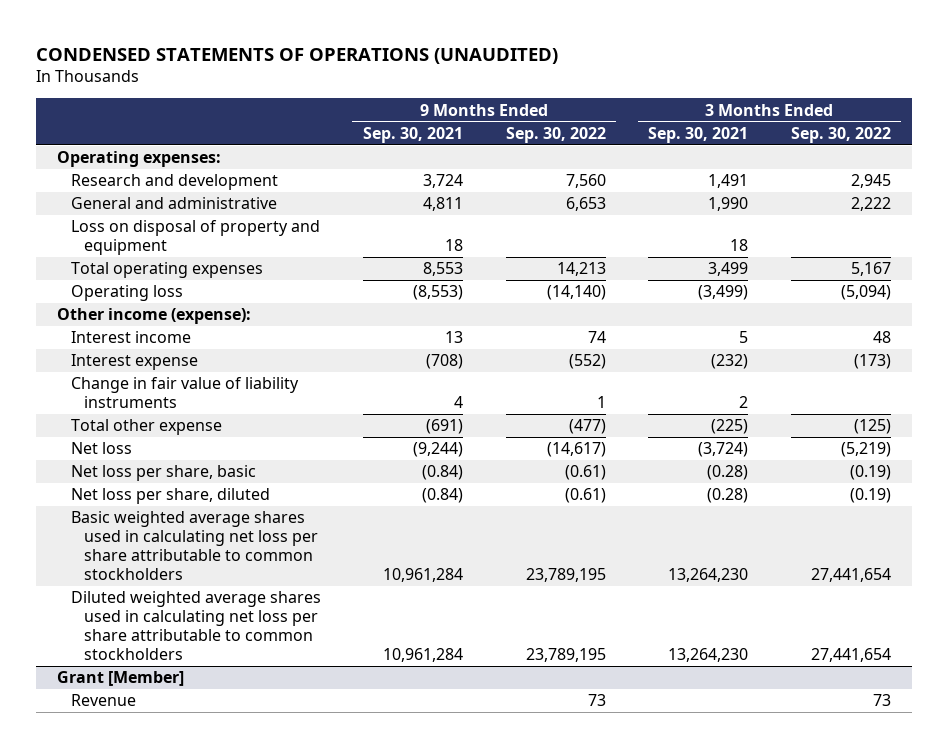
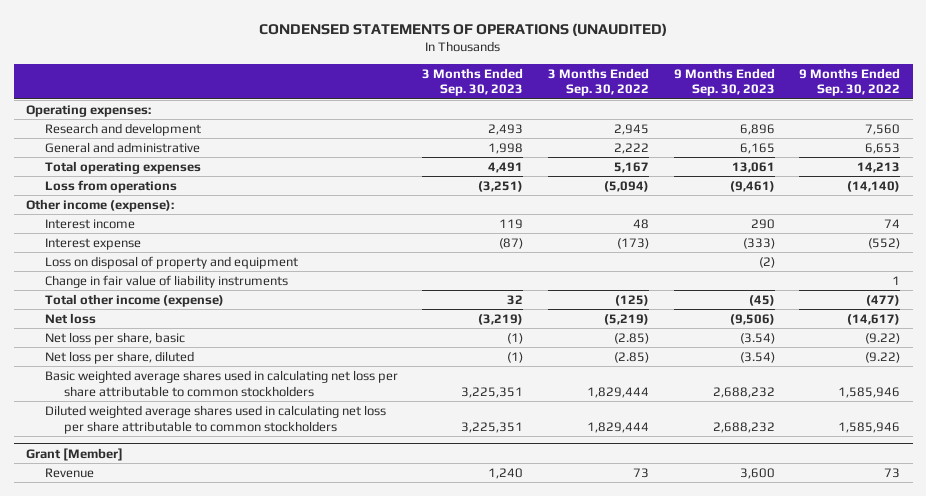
[363,126,464,143] Sep. 30, 2021 -> none
[648,126,749,143] Sep. 30, 2021 -> none
none -> [422,67,524,97] 3 Months Ended Sep. 30, 2023
none -> [673,67,775,97] 9 Months Ended Sep. 30, 2023
[70,285,183,302] Operating loss -> [44,179,177,193] Loss from operations
[70,220,320,256] Loss on disposal of property and equipment -> [44,255,298,269] Loss on disposal of property and equipment
[70,419,222,436] Total other expense -> [44,293,224,307] Total other income (expense)
[564,465,606,481] (0.61) -> [865,332,901,344] (9.22)
[849,465,891,481] (0.19) -> [614,332,650,344] (2.85)
[564,488,606,504] (0.61) -> [865,351,901,363] (9.22)
[849,488,891,504] (0.19) -> [614,351,650,363] (2.85)
[525,567,606,582] 23,789,195 -> [838,386,901,398] 1,585,946
[810,567,891,582] 27,441,654 -> [587,386,650,398] 1,829,444
[525,647,606,662] 23,789,195 -> [838,421,901,433] 1,585,946
[810,647,891,662] 27,441,654 -> [587,421,650,433] 1,829,444

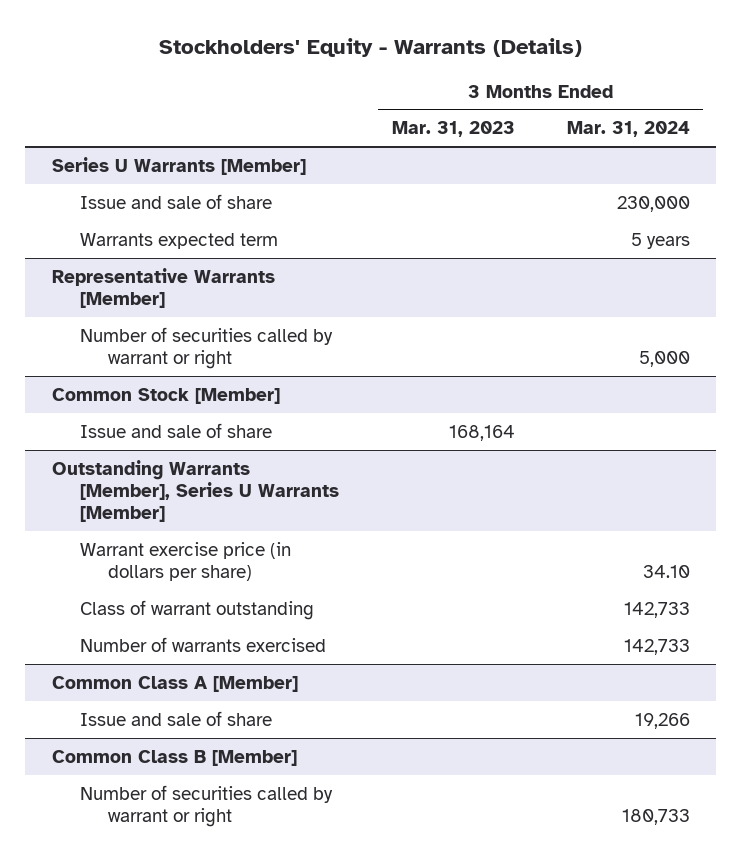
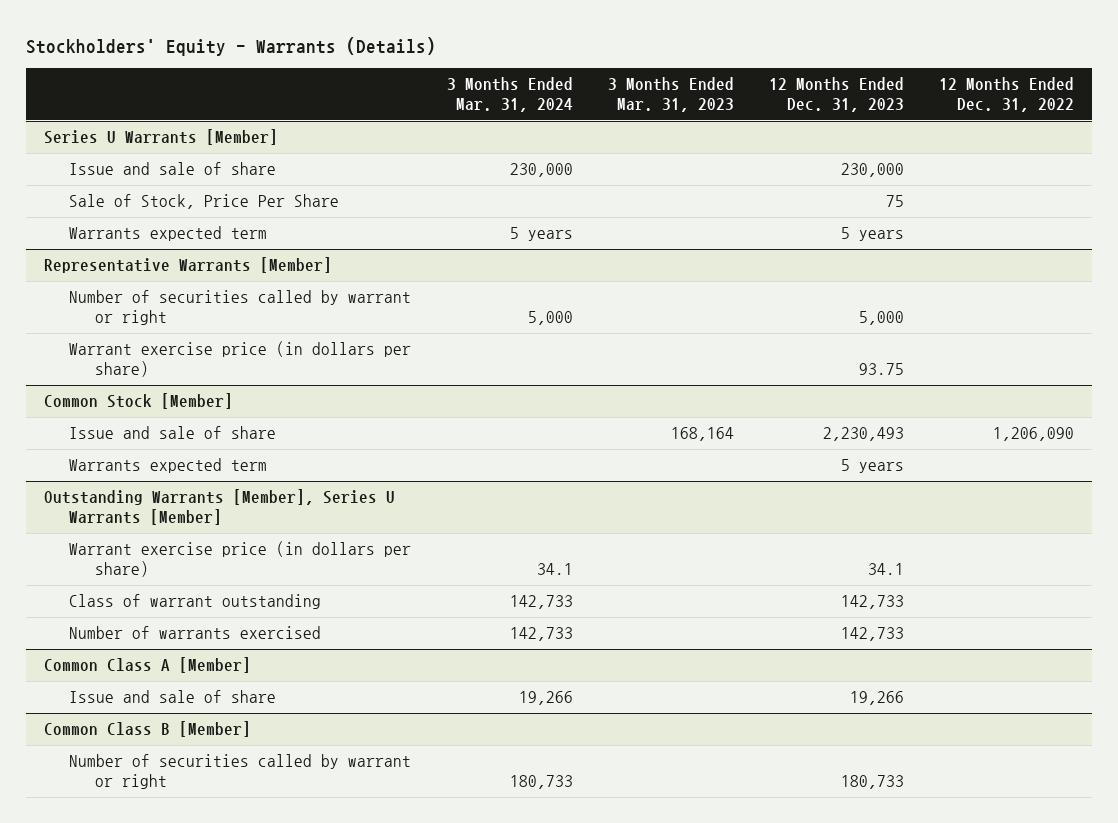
none -> [768,77,904,113] 12 Months Ended Dec. 31, 2023
none -> [938,77,1074,113] 12 Months Ended Dec. 31, 2022
none -> [69,194,340,210] Sale of Stock, Price Per Share
none -> [69,341,412,378] Warrant exercise price (in dollars per share)
none -> [69,458,268,474] Warrants expected term
[643,564,691,578] 34.10 -> [536,563,573,576] 34.1

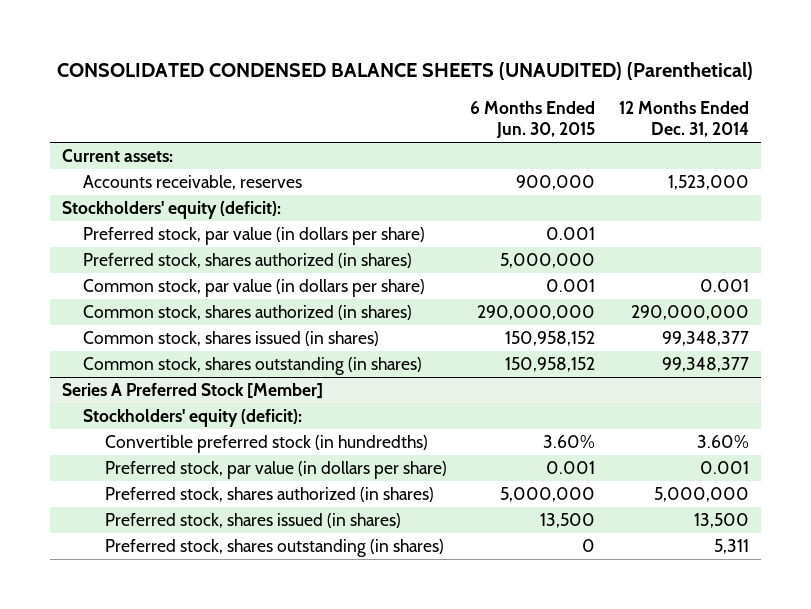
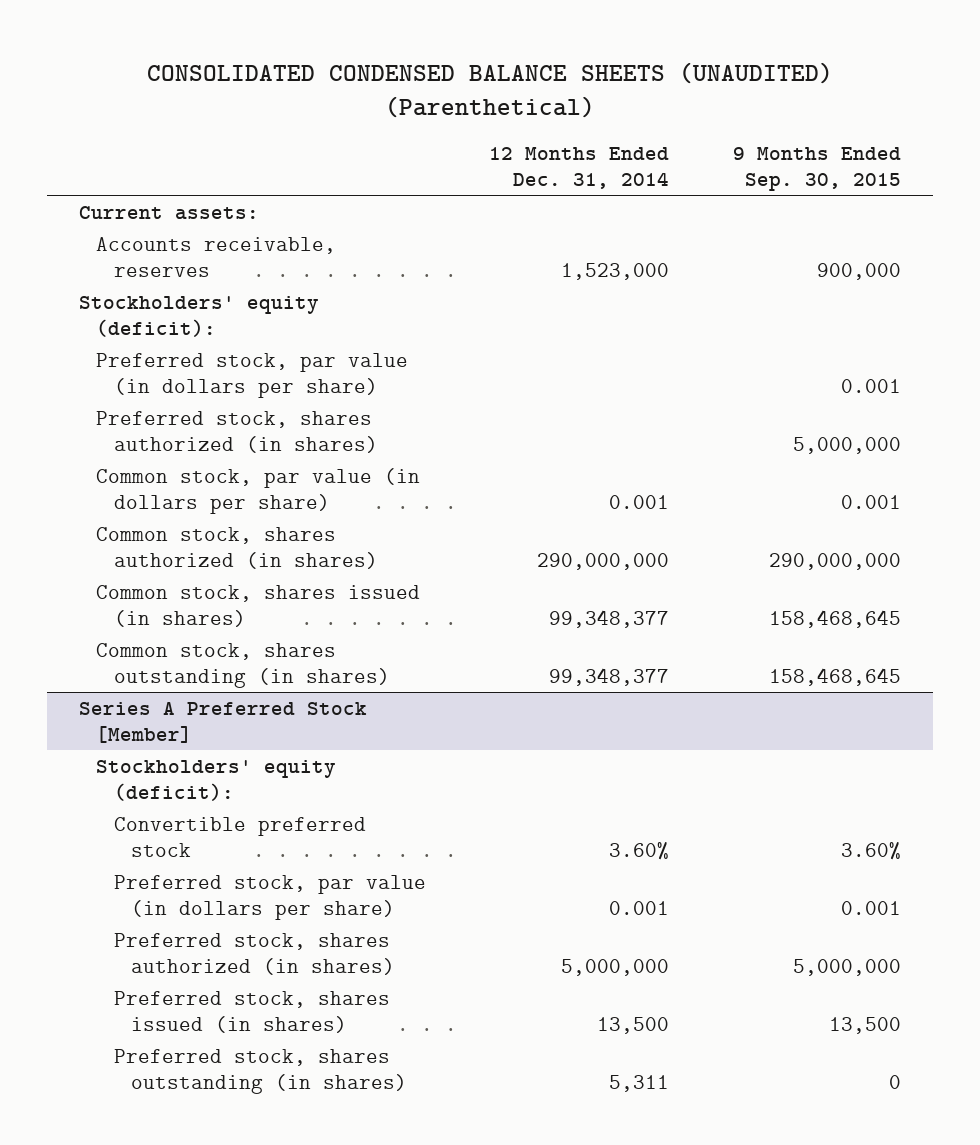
[470,101,596,138] 6 Months Ended Jun. 30, 2015 -> none
none -> [733,147,902,191] 9 Months Ended Sep. 30, 2015
[104,435,428,454] Convertible preferred stock (in hundredths) -> [113,816,366,857] Convertible preferred stock

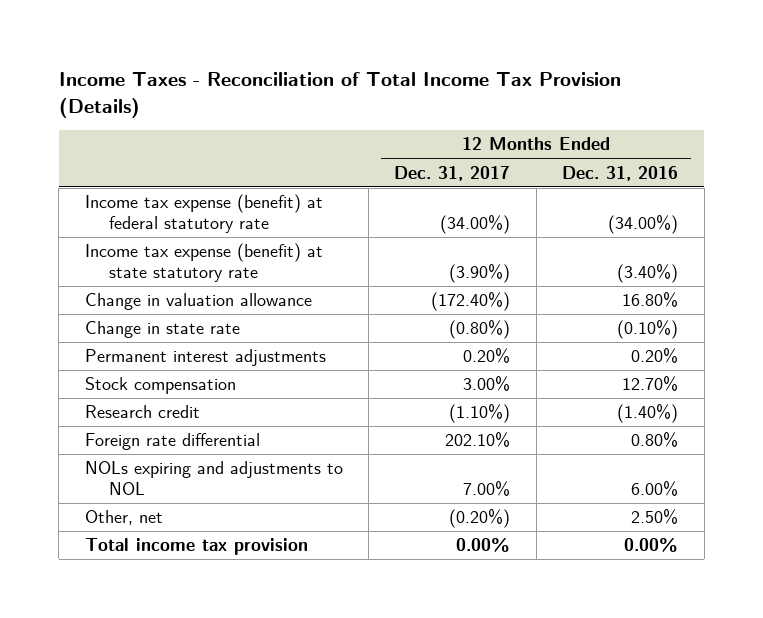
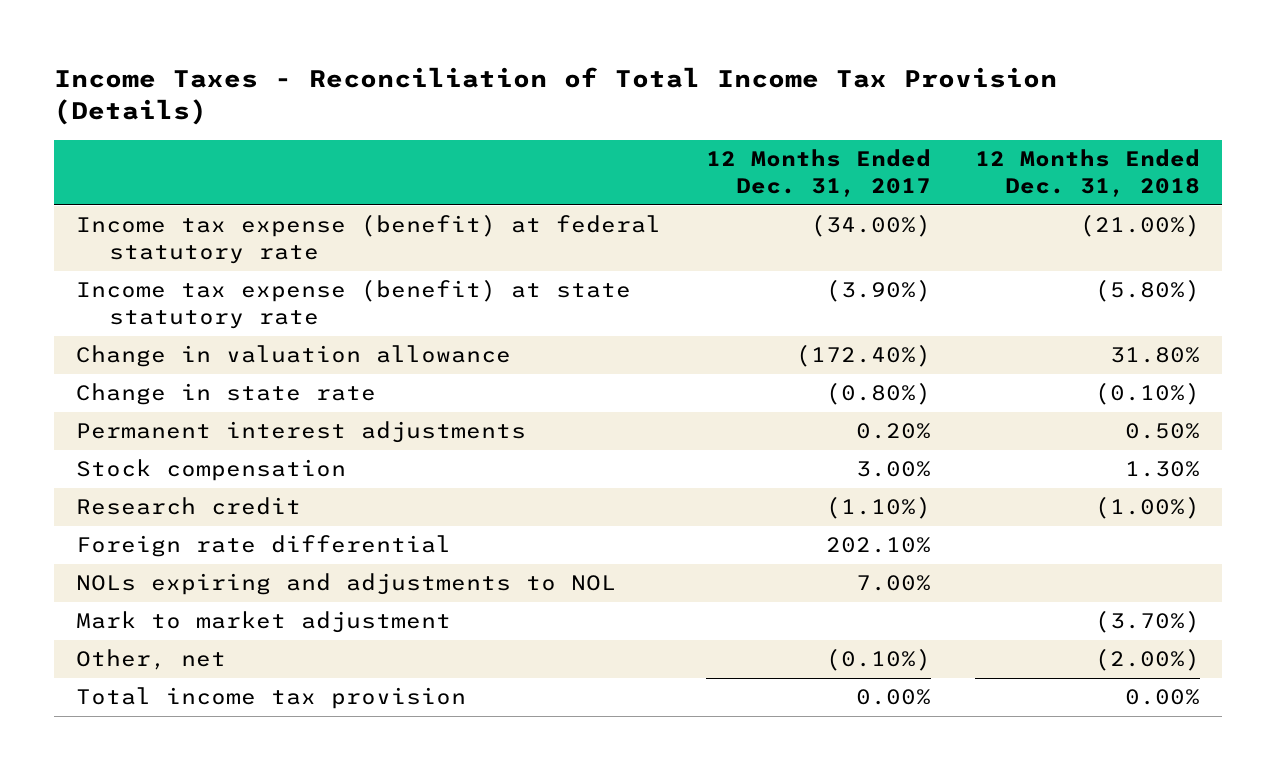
[562,165,679,181] Dec. 31, 2016 -> none
none -> [975,149,1201,198] 12 Months Ended Dec. 31, 2018
none -> [76,611,452,634] Mark to market adjustment
[449,509,511,529] (0.20%) -> [825,648,931,672] (0.10%)

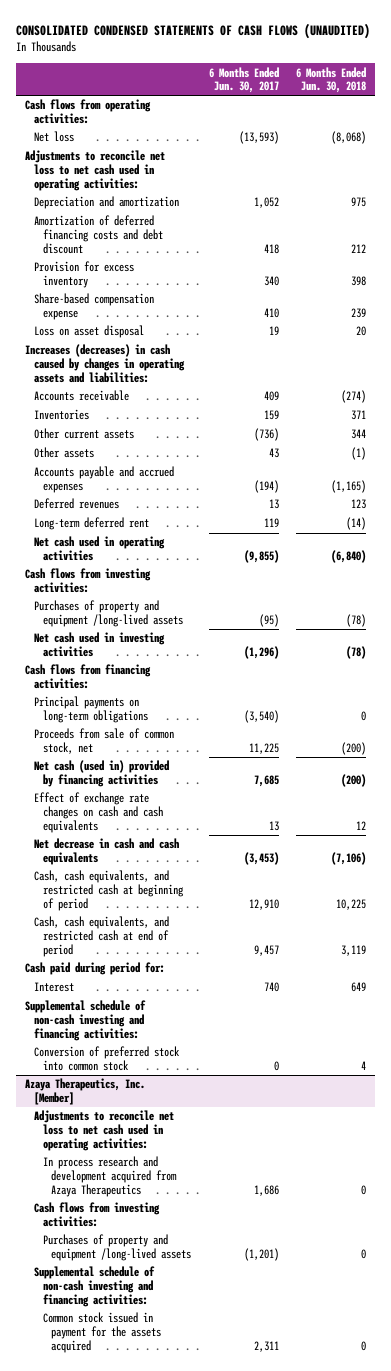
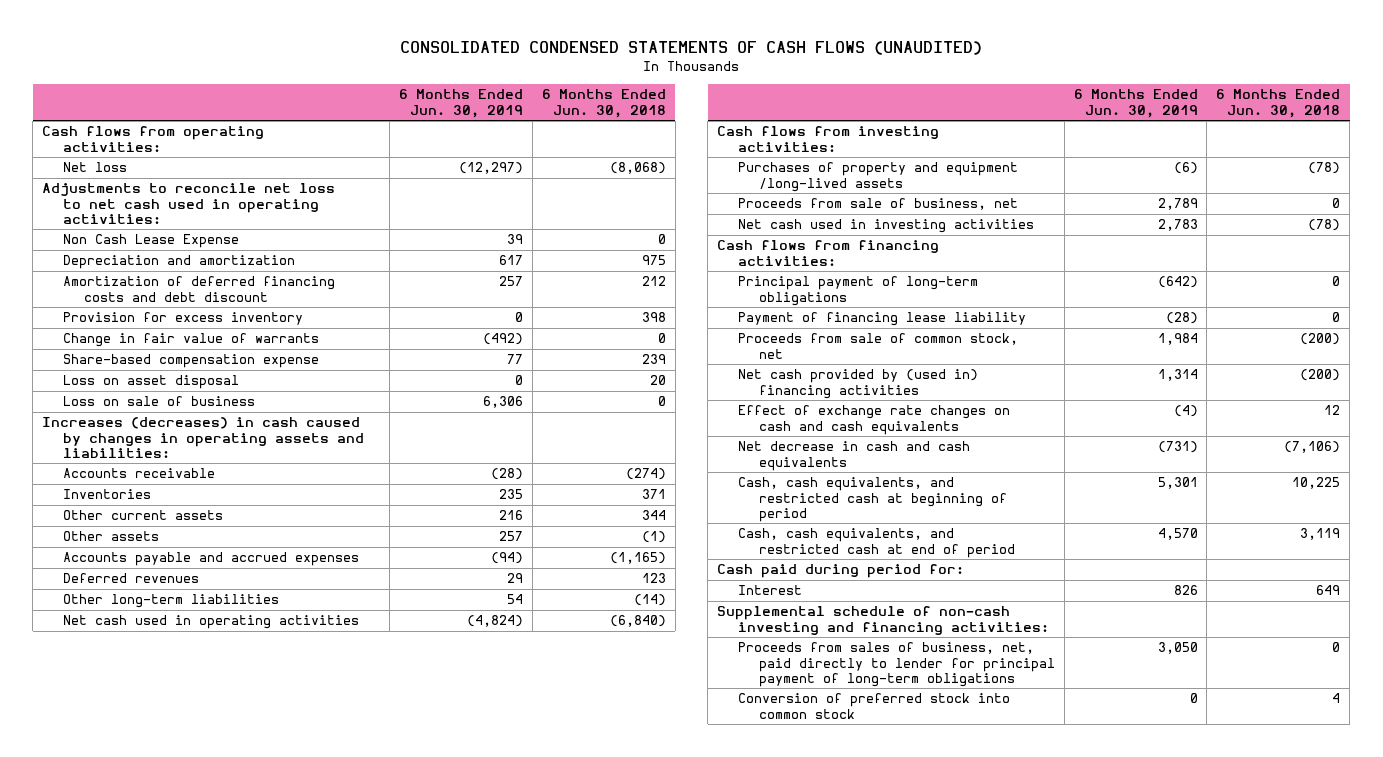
[208,66,279,94] 6 Months Ended Jun. 30, 2017 -> none
none -> [398,89,523,118] 6 Months Ended Jun. 30, 2019
none -> [63,234,240,249] Non Cash Lease Expense
none -> [63,333,320,348] Change in fair value of warrants
none -> [63,396,256,407] Loss on sale of business
[33,517,149,531] Long-term deferred rent -> none
none -> [63,594,280,609] Other long-term liabilities
none -> [737,198,1018,211] Proceeds from sale of business, net
[33,696,148,724] Principal payments on long-term obligations -> [737,276,978,306] Principal payment of long-term obligations
none -> [737,312,1026,327] Payment of financing lease liability
[33,760,169,788] Net cash (used in) provided by financing activities -> [737,369,978,399] Net cash provided by (used in) financing activities
none -> [737,642,1055,687] Proceeds from sales of business, net, paid directly to lender for principal payment of long-term obligations
[25,1078,146,1106] Azaya Therapeutics, Inc. [Member] -> none
[33,1110,174,1152] Adjustments to reconcile net loss to net cash used in operating activities: -> none
[42,1156,178,1198] In process research and development acquired from Azaya Therapeutics -> none
[33,1202,160,1228] Cash flows from investing activities: -> none
[42,1234,192,1262] Purchases of property and equipment /long-lived assets -> none
[33,1266,155,1308] Supplemental schedule of non-cash investing and financing activities: -> none
[42,1312,162,1354] Common stock issued in payment for the assets acquired -> none

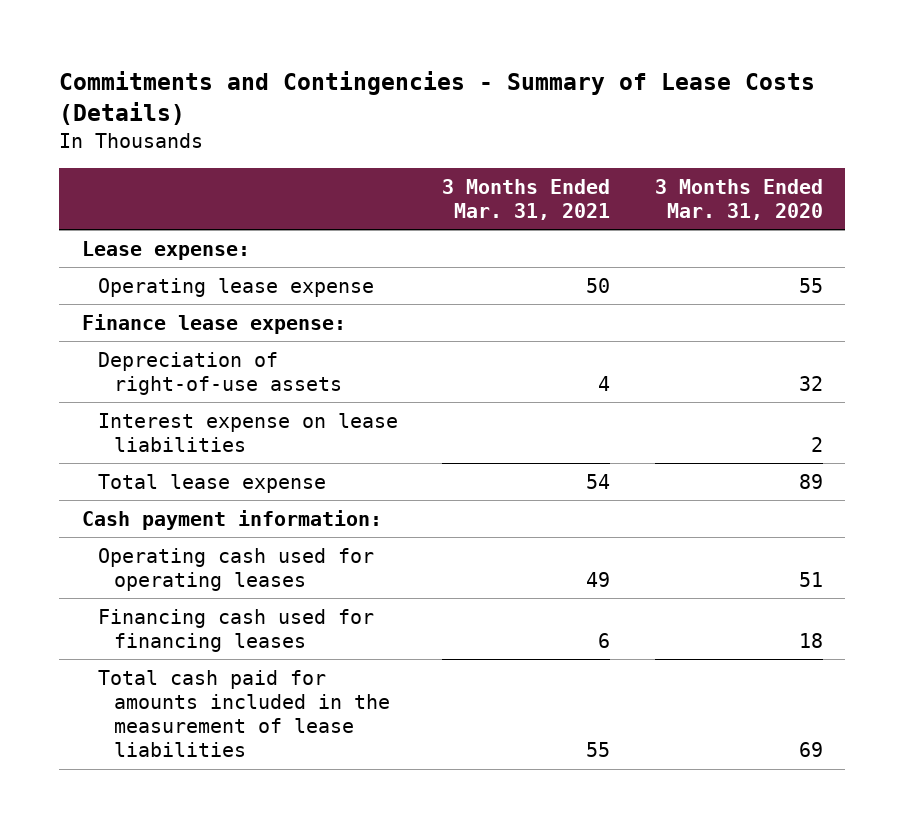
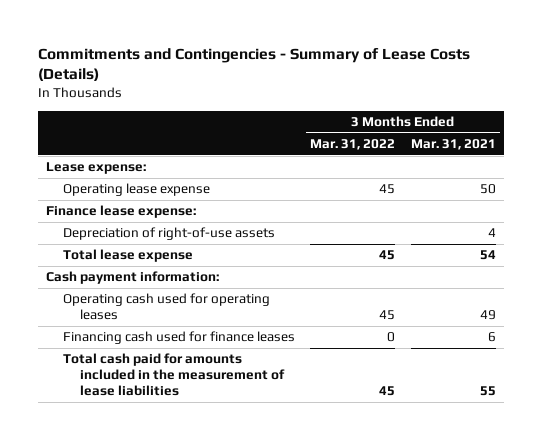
[654,178,823,221] 3 Months Ended Mar. 31, 2020 -> none
none -> [310,138,396,150] Mar. 31, 2022
[97,412,398,452] Interest expense on lease liabilities -> none
[97,608,374,652] Financing cash used for financing leases -> [62,331,295,345] Financing cash used for finance leases

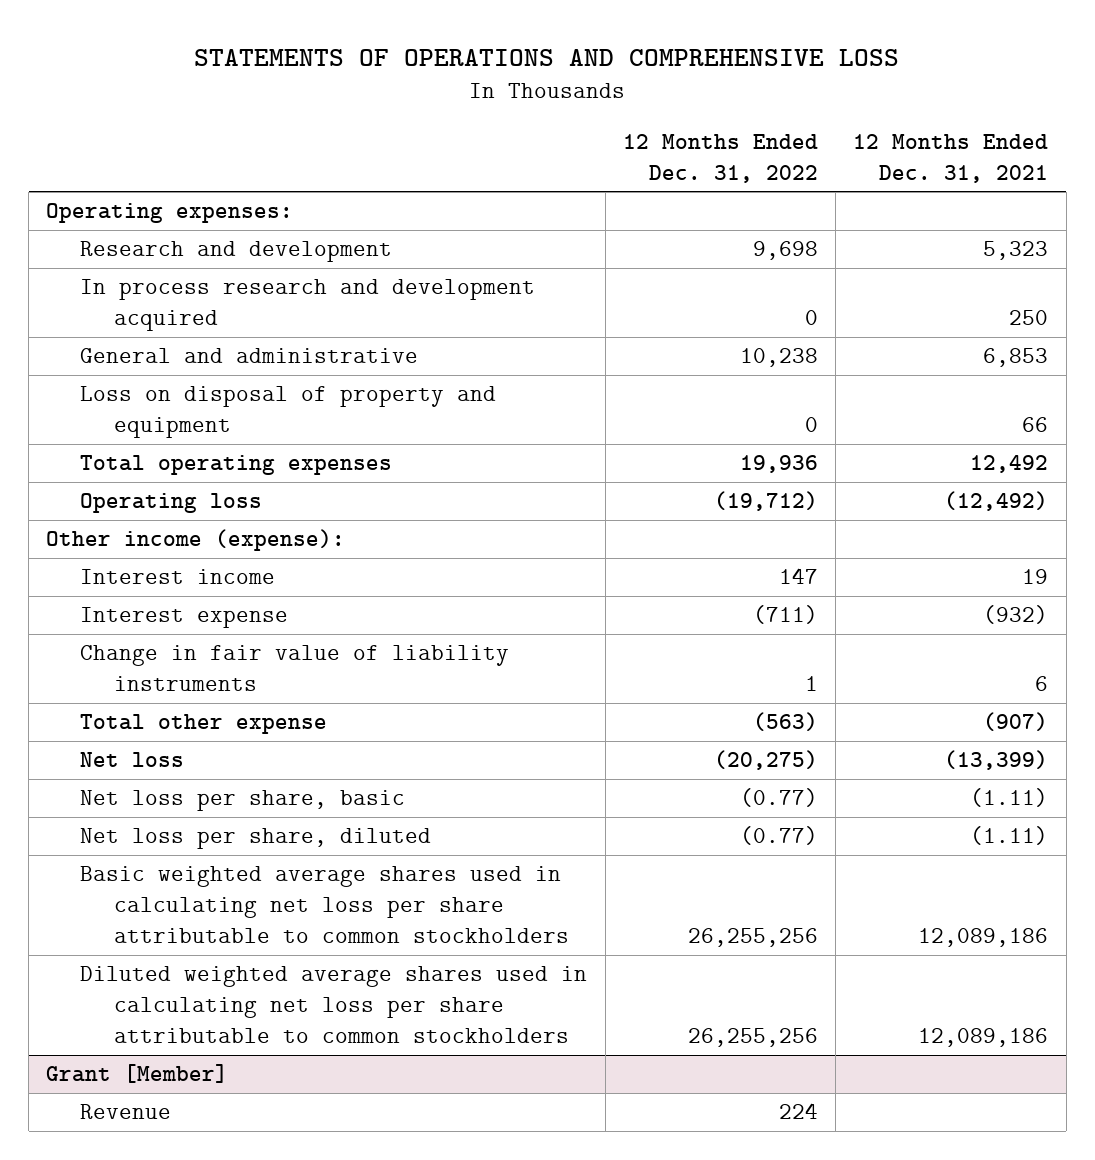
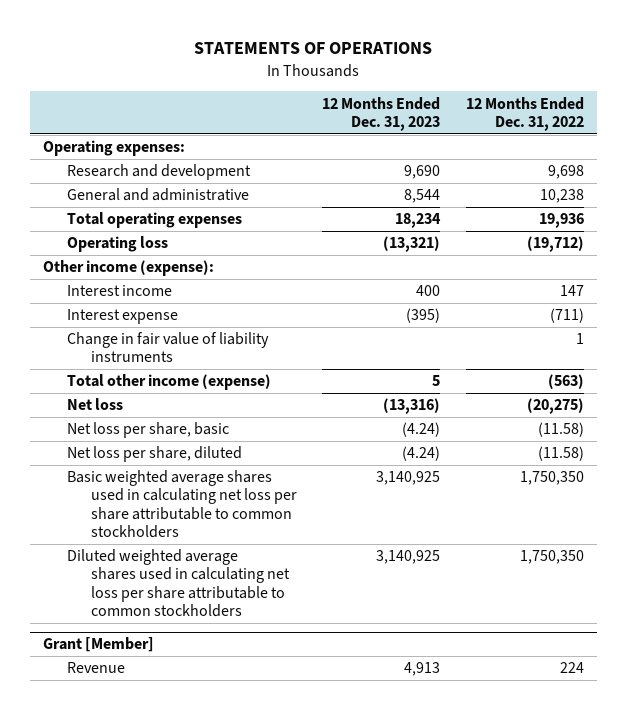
[194,48,900,66] STATEMENTS OF OPERATIONS AND COMPREHENSIVE LOSS -> [194,42,433,55] STATEMENTS OF OPERATIONS
[853,133,1049,183] 12 Months Ended Dec. 31, 2021 -> none
none -> [322,96,441,131] 12 Months Ended Dec. 31, 2023
[80,279,536,332] In process research and development acquired -> none
[80,386,497,439] Loss on disposal of property and equipment -> none
[80,714,328,735] Total other expense -> [66,374,271,391] Total other income (expense)
[739,788,818,808] (0.77) -> [537,422,584,438] (11.58)
[739,826,818,846] (0.77) -> [537,446,584,462] (11.58)
[687,928,818,948] 26,255,256 -> [519,471,584,486] 1,750,350
[687,1028,818,1048] 26,255,256 -> [519,550,584,565] 1,750,350

